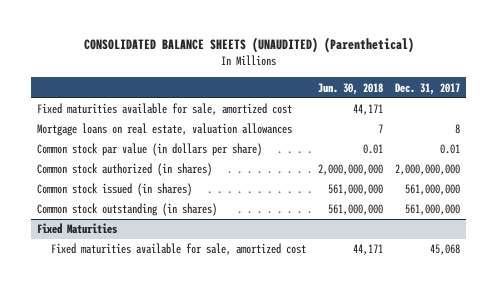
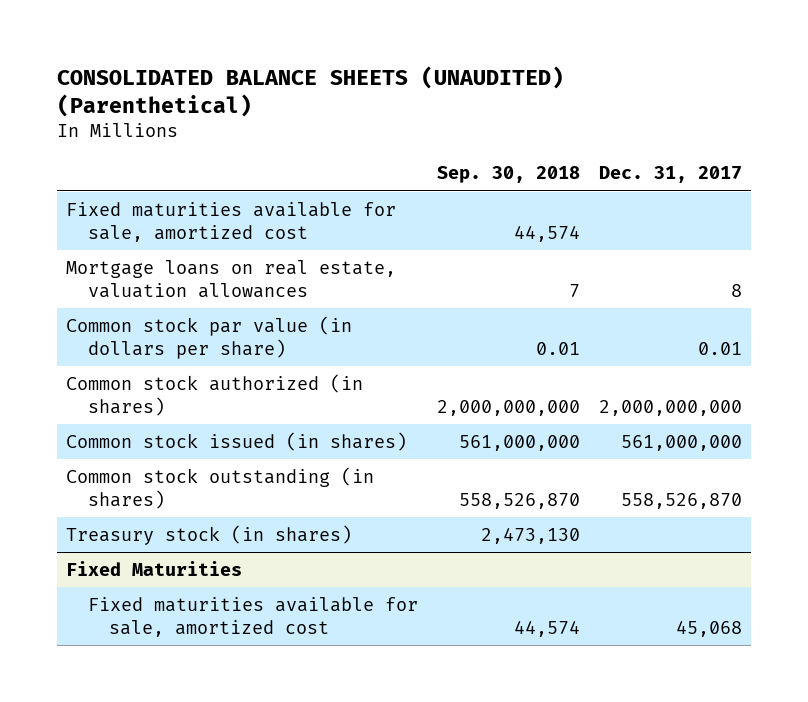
[318,82,384,95] Jun. 30, 2018 -> none
none -> [436,166,580,184] Sep. 30, 2018
[405,204,461,216] 561,000,000 -> [620,492,742,509] 558,526,870
none -> [66,524,353,545] Treasury stock (in shares)

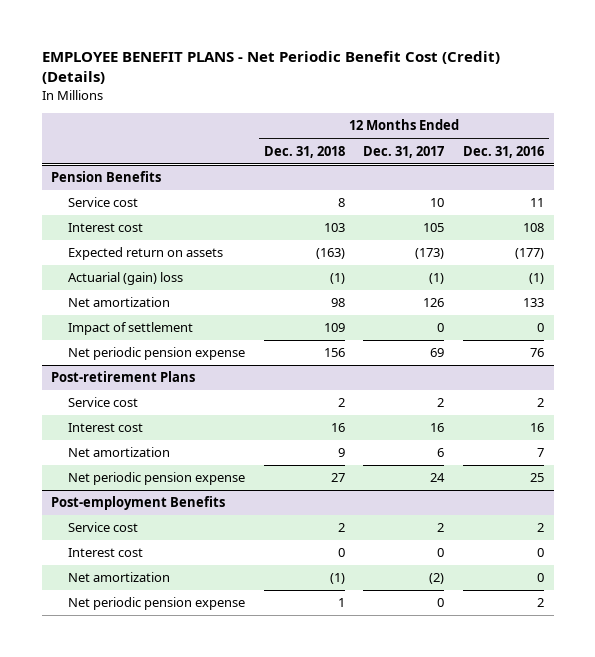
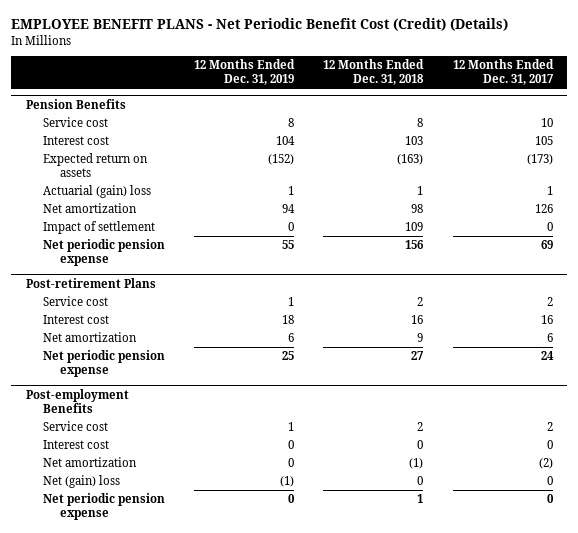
[463,145,545,158] Dec. 31, 2016 -> none
none -> [194,59,296,86] 12 Months Ended Dec. 31, 2019
[329,273,345,285] (1) -> [417,186,424,196] 1
[429,273,445,285] (1) -> [546,186,553,196] 1
none -> [42,475,120,489] Net (gain) loss

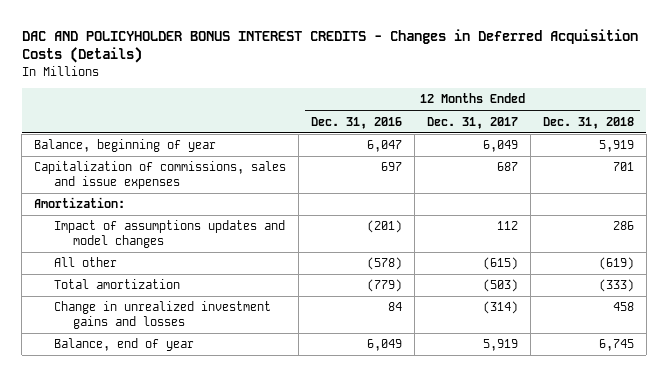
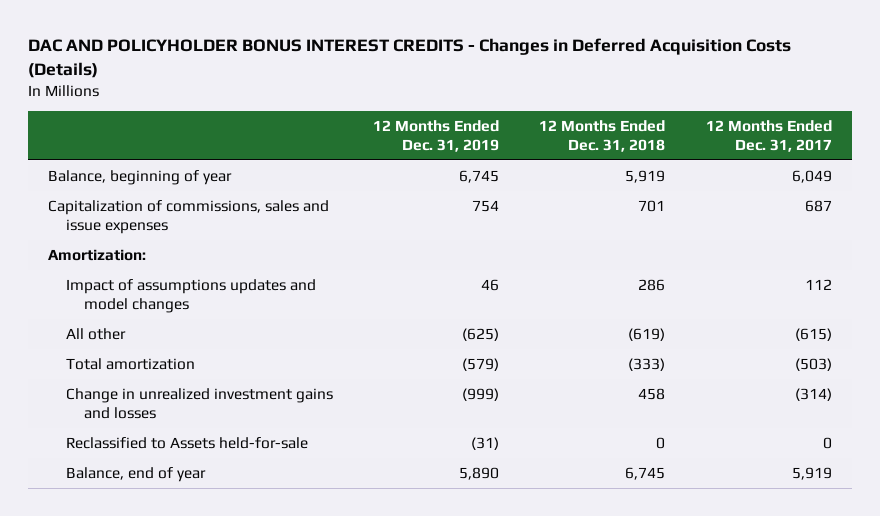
[311,116,403,129] Dec. 31, 2016 -> none
none -> [373,120,500,153] 12 Months Ended Dec. 31, 2019
none -> [65,436,308,449] Reclassified to Assets held-for-sale

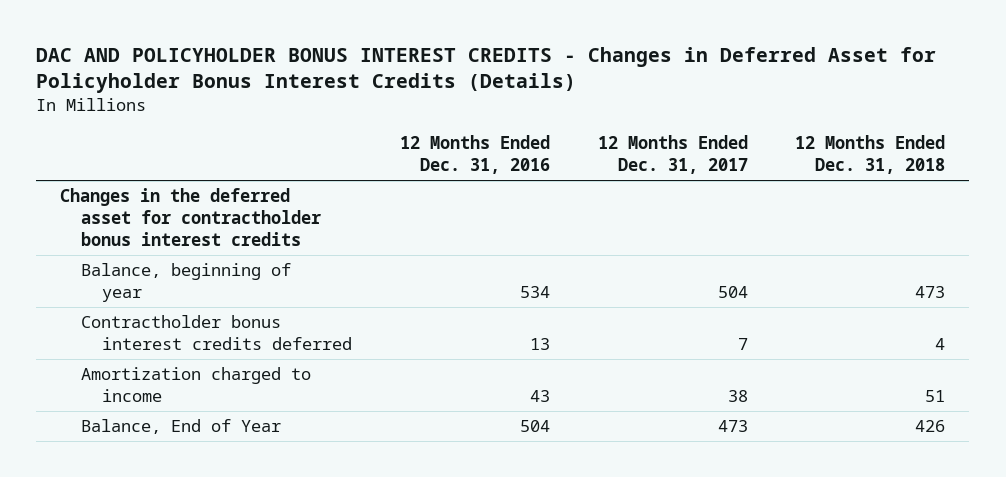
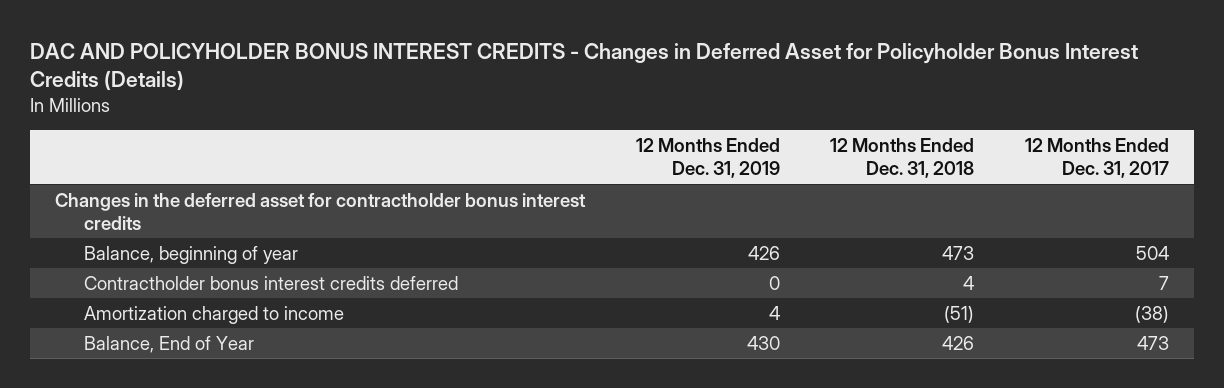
[399,135,550,174] 12 Months Ended Dec. 31, 2016 -> none
none -> [635,137,780,179] 12 Months Ended Dec. 31, 2019
[727,389,748,402] 38 -> [1134,305,1169,323] (38)
[925,389,946,402] 51 -> [944,305,975,323] (51)

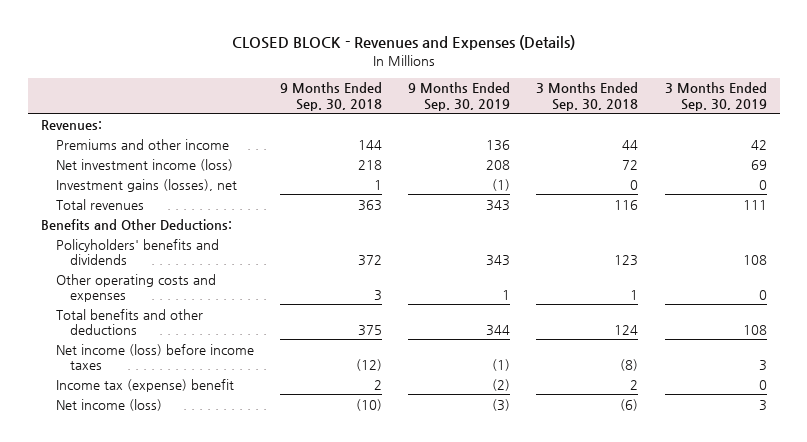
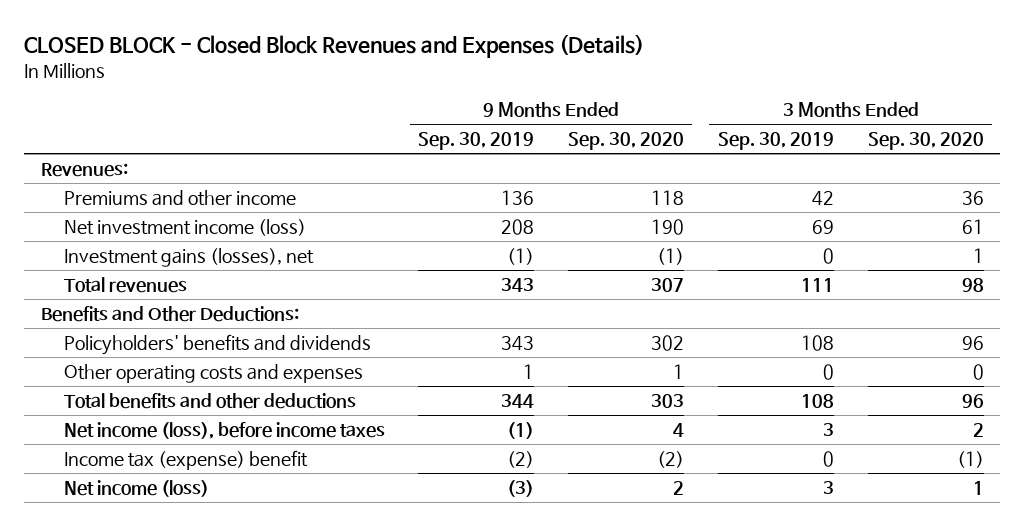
[231,35,575,51] CLOSED BLOCK - Revenues and Expenses (Details) -> [24,34,645,59] CLOSED BLOCK - Closed Block Revenues and Expenses (Details)
[279,82,382,111] 9 Months Ended Sep. 30, 2018 -> none
[536,82,639,111] 3 Months Ended Sep. 30, 2018 -> none
none -> [568,132,685,151] Sep. 30, 2020
none -> [867,132,984,151] Sep. 30, 2020
[55,343,254,370] Net income (loss) before income taxes -> [63,422,385,440] Net income (loss), before income taxes

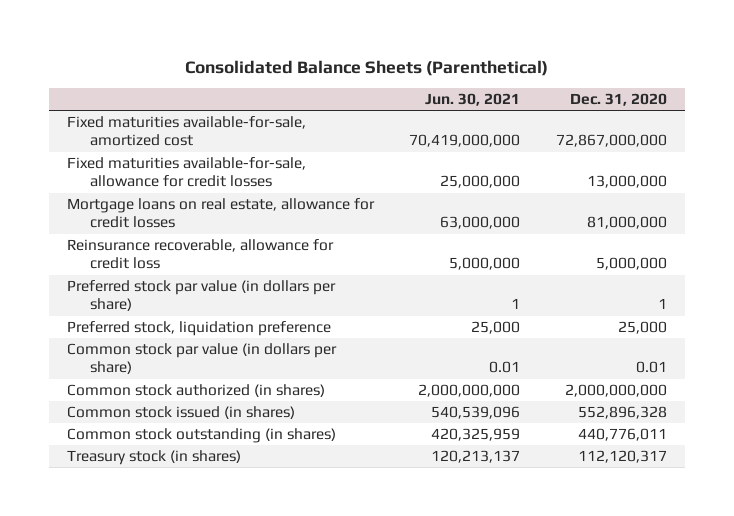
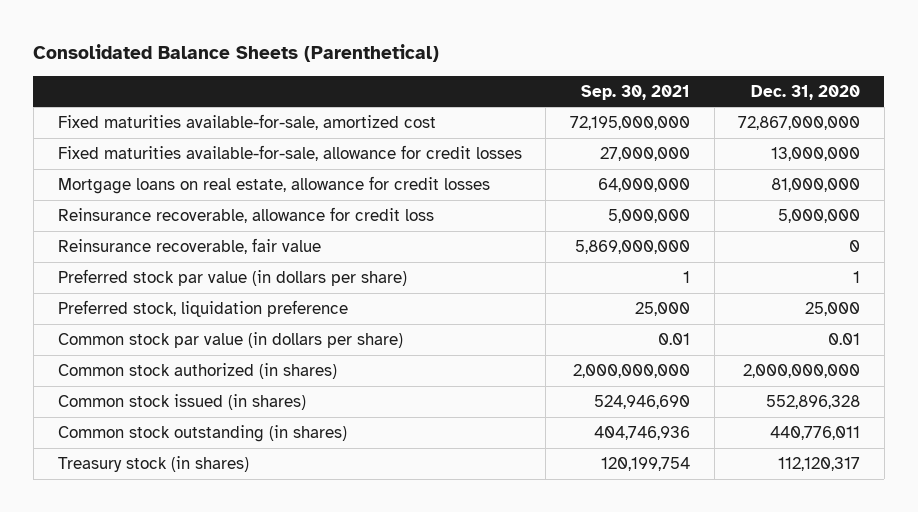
[425,93,521,107] Jun. 30, 2021 -> none
none -> [580,84,690,100] Sep. 30, 2021
none -> [57,238,321,255] Reinsurance recoverable, fair value

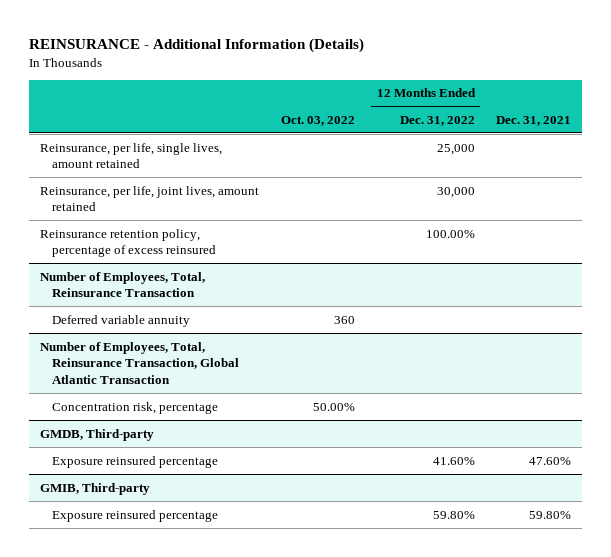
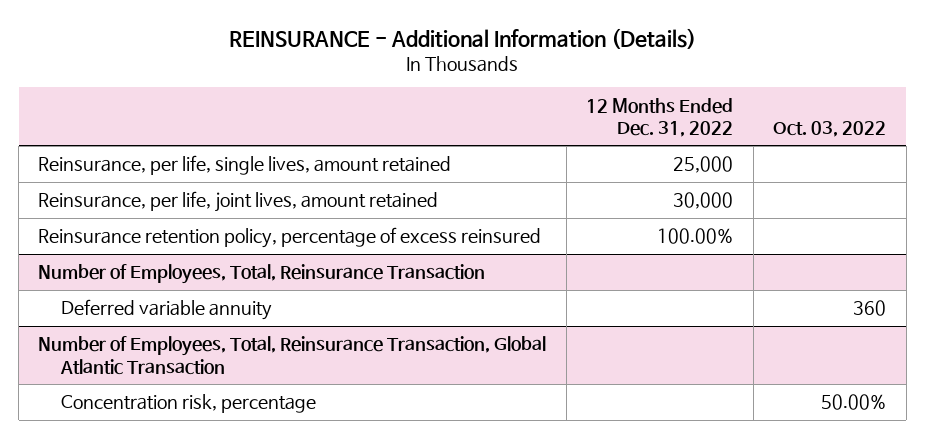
[496,115,572,126] Dec. 31, 2021 -> none
[39,428,154,441] GMDB, Third-party -> none
[51,455,218,468] Exposure reinsured percentage -> none
[39,482,150,495] GMIB, Third-party -> none
[51,509,218,522] Exposure reinsured percentage -> none

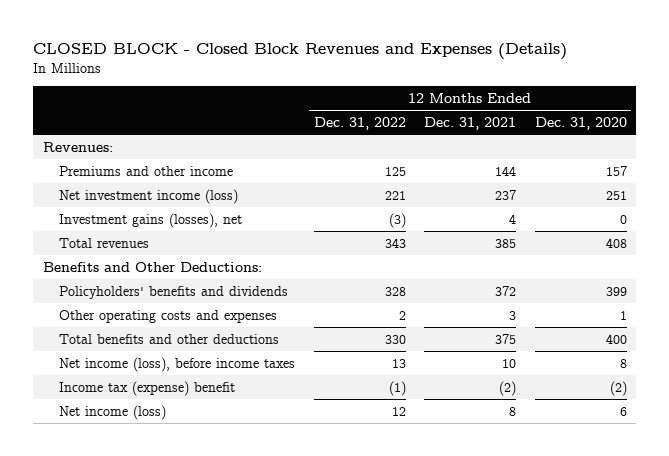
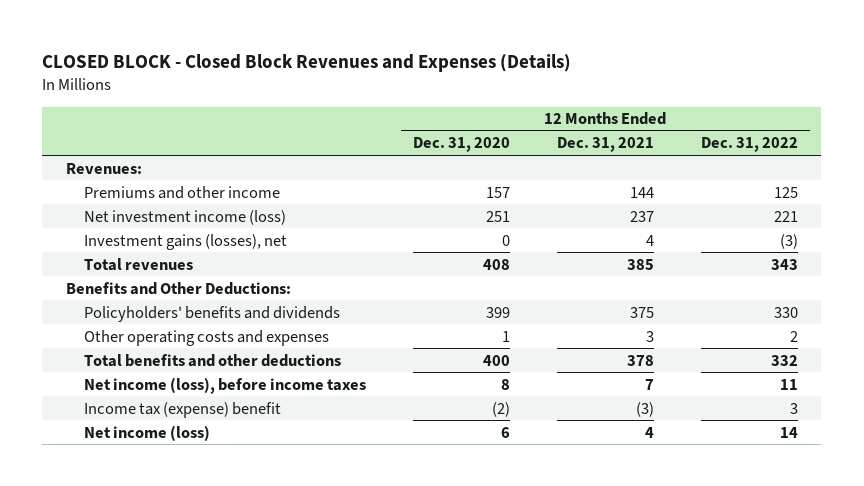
[384,286,406,296] 328 -> [773,306,798,318] 330
[495,285,517,296] 372 -> [629,306,654,318] 375
[384,334,406,344] 330 -> [770,354,798,366] 332
[495,333,517,344] 375 -> [626,354,654,366] 378
[391,358,406,368] 13 -> [779,378,798,390] 11
[502,358,517,368] 10 -> [644,378,654,390] 7
[388,380,406,396] (1) -> [789,402,798,414] 3
[499,380,517,396] (2) -> [635,401,654,417] (3)
[391,406,406,416] 12 -> [779,426,798,438] 14
[509,406,517,416] 8 -> [644,426,654,438] 4

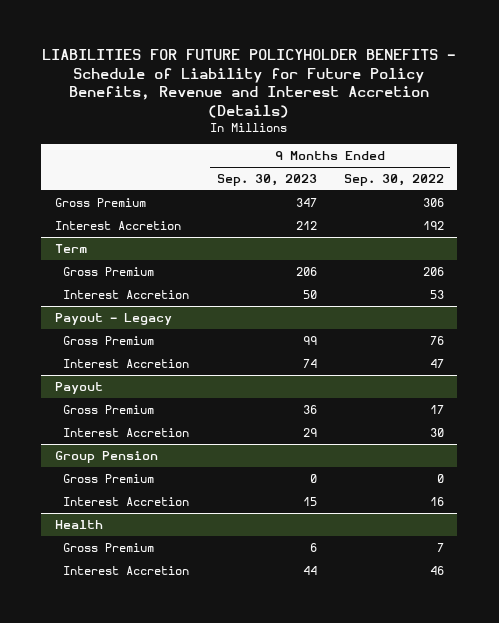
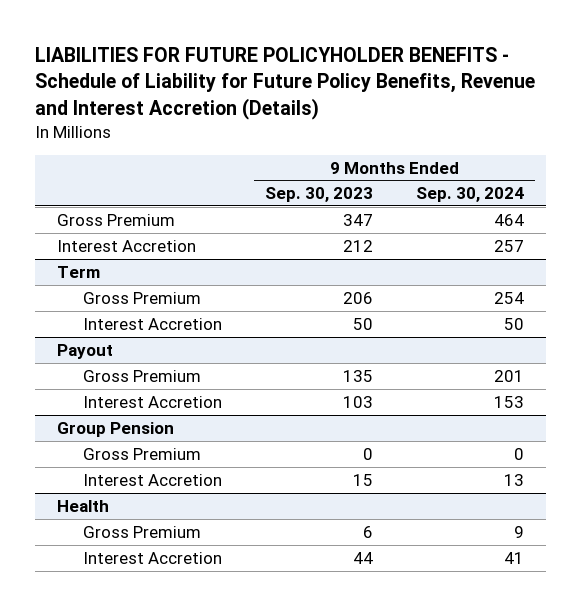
[343,174,444,187] Sep. 30, 2022 -> none
none -> [416,187,525,203] Sep. 30, 2024
[54,313,172,326] Payout - Legacy -> none
[63,336,155,346] Gross Premium -> none
[63,359,190,369] Interest Accretion -> none
[302,405,317,415] 36 -> [342,369,373,382] 135
[302,428,317,438] 29 -> [342,395,373,408] 103

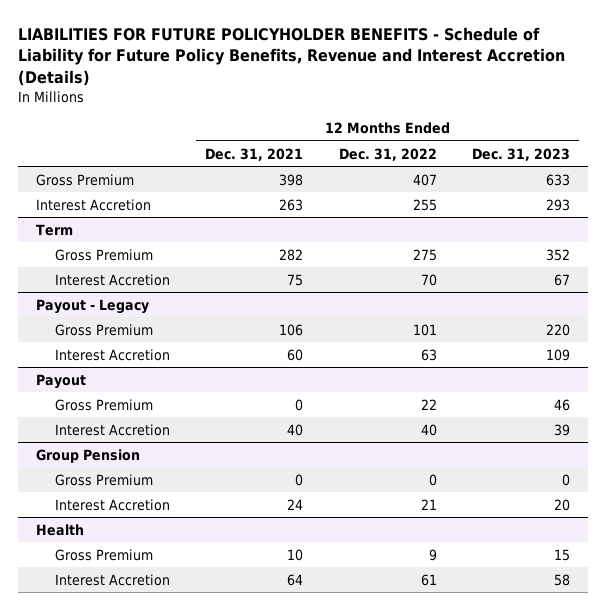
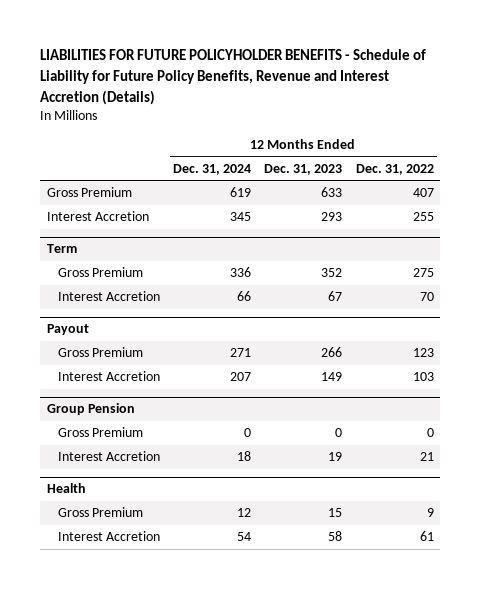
[205,147,304,161] Dec. 31, 2021 -> none
none -> [172,163,251,175] Dec. 31, 2024
[36,298,150,314] Payout - Legacy -> none
[54,323,153,336] Gross Premium -> none
[54,348,170,361] Interest Accretion -> none
[420,398,437,410] 22 -> [412,348,434,358] 123
[554,398,571,411] 46 -> [321,347,343,358] 266
[420,423,437,436] 40 -> [412,372,434,382] 103
[554,423,571,436] 39 -> [321,372,343,382] 149
[554,498,571,511] 20 -> [328,452,343,462] 19

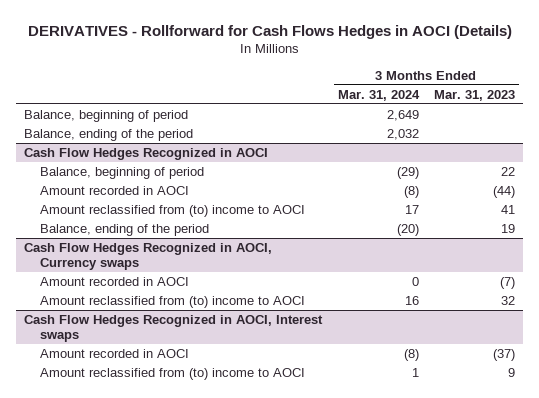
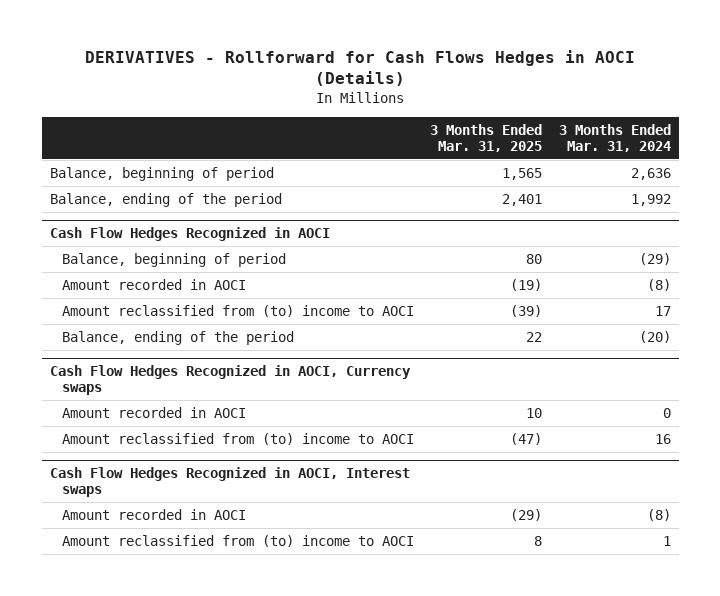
[434,89,516,101] Mar. 31, 2023 -> none
none -> [430,123,543,152] 3 Months Ended Mar. 31, 2025
[386,109,419,121] 2,649 -> [630,167,671,180] 2,636
[386,128,419,140] 2,032 -> [630,193,671,206] 1,992

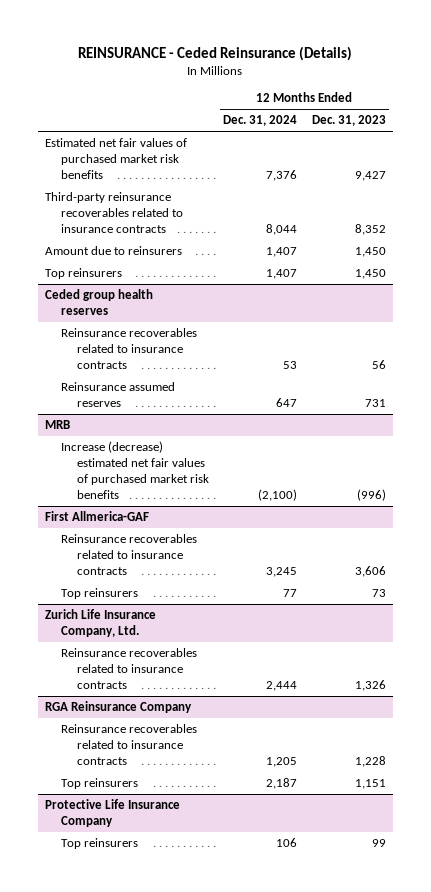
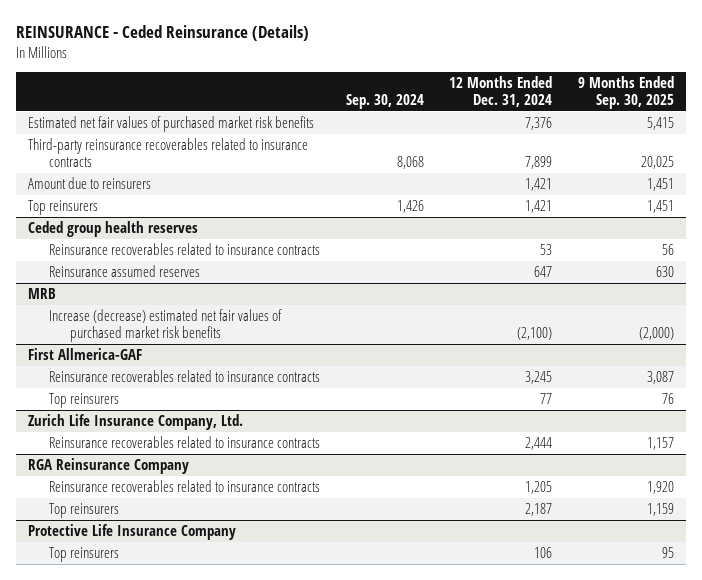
[311,115,386,127] Dec. 31, 2023 -> none
none -> [345,94,424,110] Sep. 30, 2024
none -> [577,76,674,110] 9 Months Ended Sep. 30, 2025
[266,224,298,236] 8,044 -> [525,156,553,170] 7,899
[266,247,298,258] 1,407 -> [525,178,553,192] 1,421
[266,269,298,280] 1,407 -> [525,200,553,214] 1,421

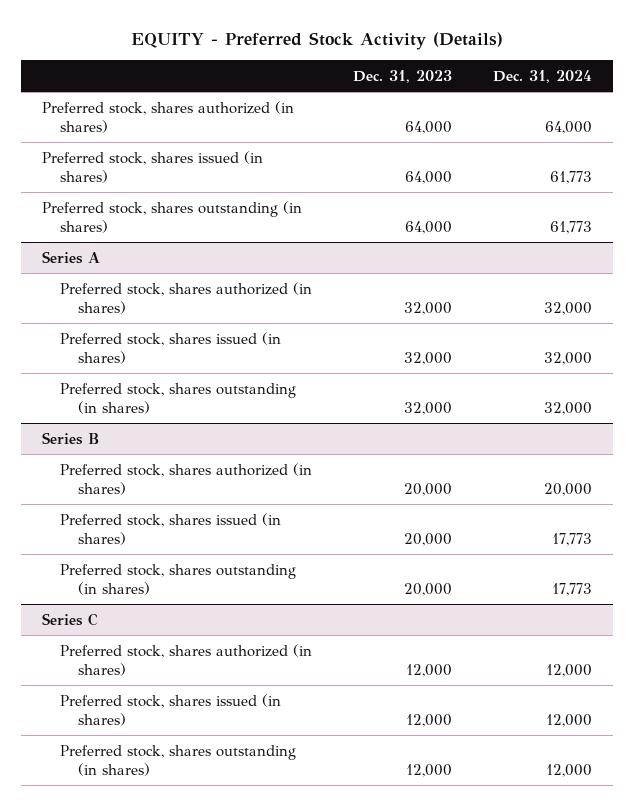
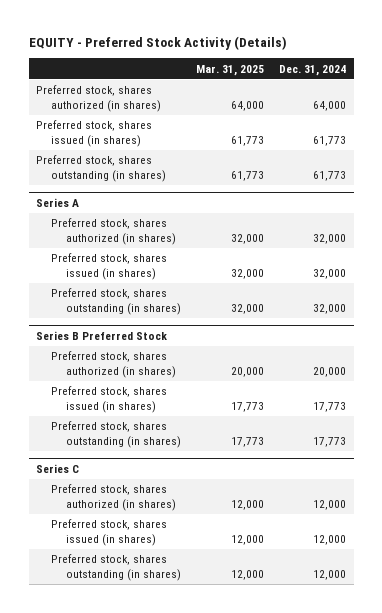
[353,69,453,83] Dec. 31, 2023 -> none
none -> [195,64,264,76] Mar. 31, 2025
[41,431,99,445] Series B -> [36,330,168,340] Series B Preferred Stock

